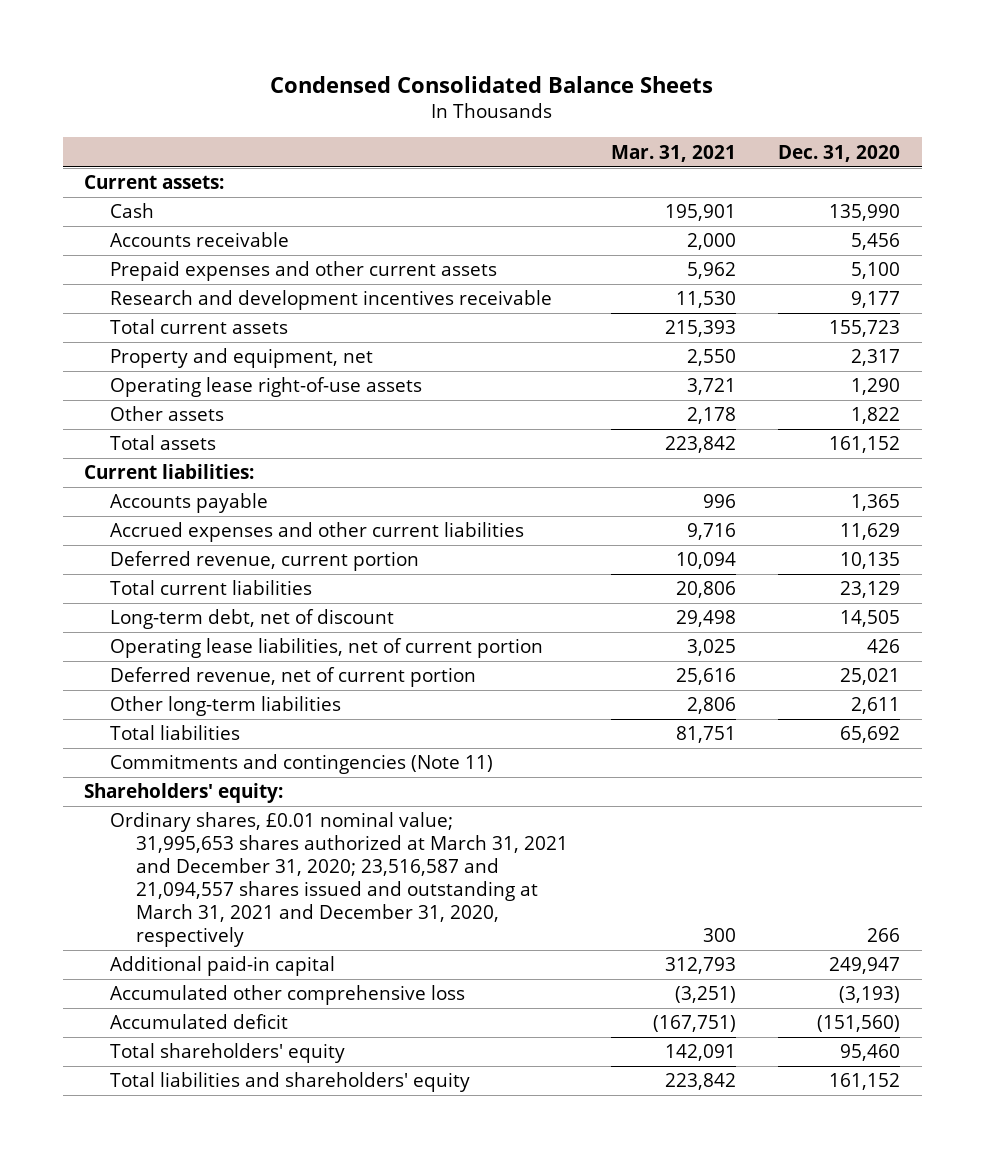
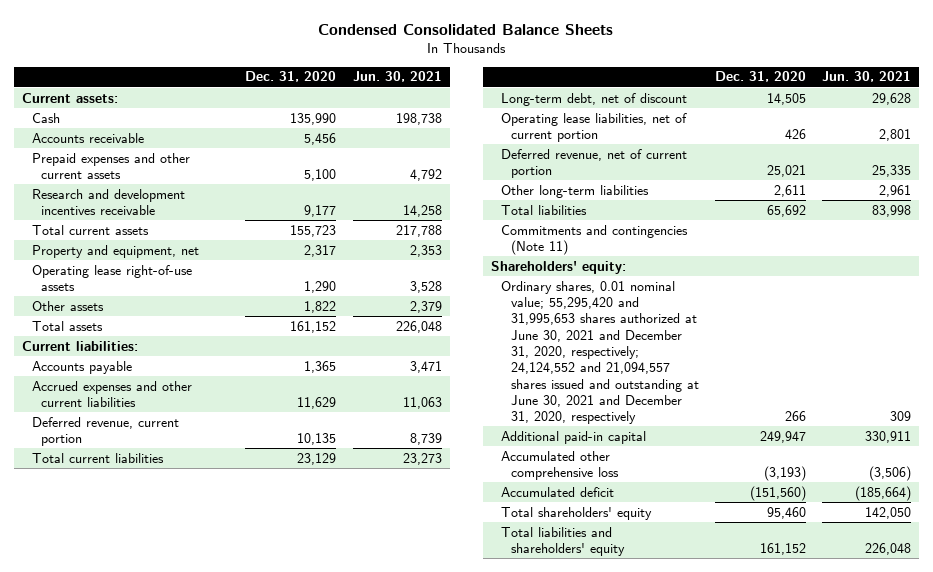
[610,144,736,162] Mar. 31, 2021 -> none
none -> [352,71,442,83] Jun. 30, 2021
[110,812,568,948] Ordinary shares, £0.01 nominal value; 31,995,653 shares authorized at March 31, 2021 and December 31, 2020; 23,516,587 and 21,094,557 shares issued and outstanding at March 31, 2021 and December 31, 2020, respectively -> [501,280,699,425] Ordinary shares, 0.01 nominal value; 55,295,420 and 31,995,653 shares authorized at June 30, 2021 and December 31, 2020, respectively; 24,124,552 and 21,094,557 shares issued and outstanding at June 30, 2021 and December 31, 2020, respectively

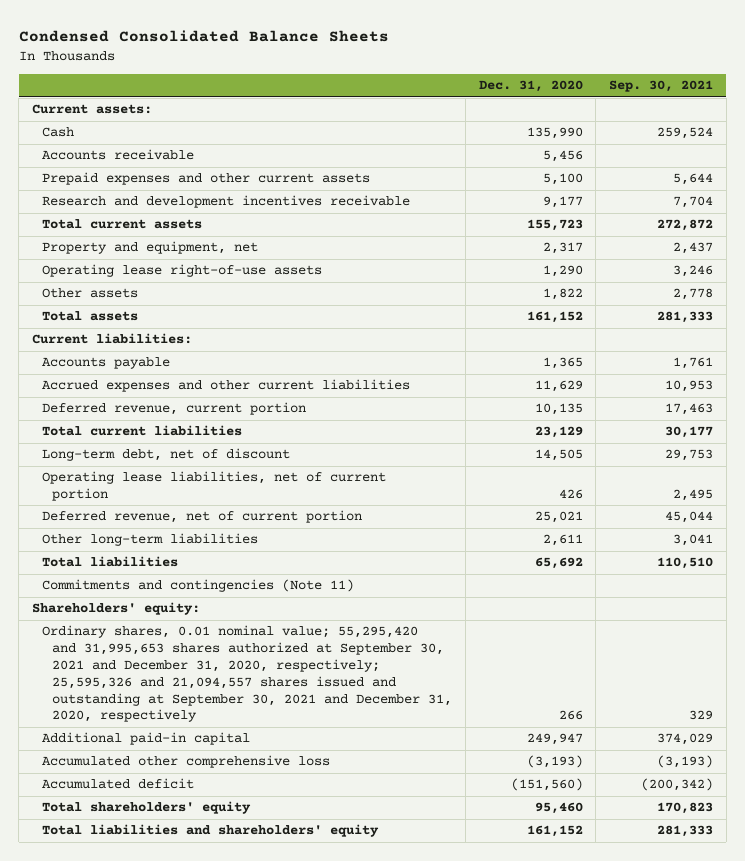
[352,71,442,83] Jun. 30, 2021 -> none
none -> [609,80,714,93] Sep. 30, 2021
[501,280,699,425] Ordinary shares, 0.01 nominal value; 55,295,420 and 31,995,653 shares authorized at June 30, 2021 and December 31, 2020, respectively; 24,124,552 and 21,094,557 shares issued and outstanding at June 30, 2021 and December 31, 2020, respectively -> [42,625,453,723] Ordinary shares, 0.01 nominal value; 55,295,420 and 31,995,653 shares authorized at September 30, 2021 and December 31, 2020, respectively; 25,595,326 and 21,094,557 shares issued and outstanding at September 30, 2021 and December 31, 2020, respectively

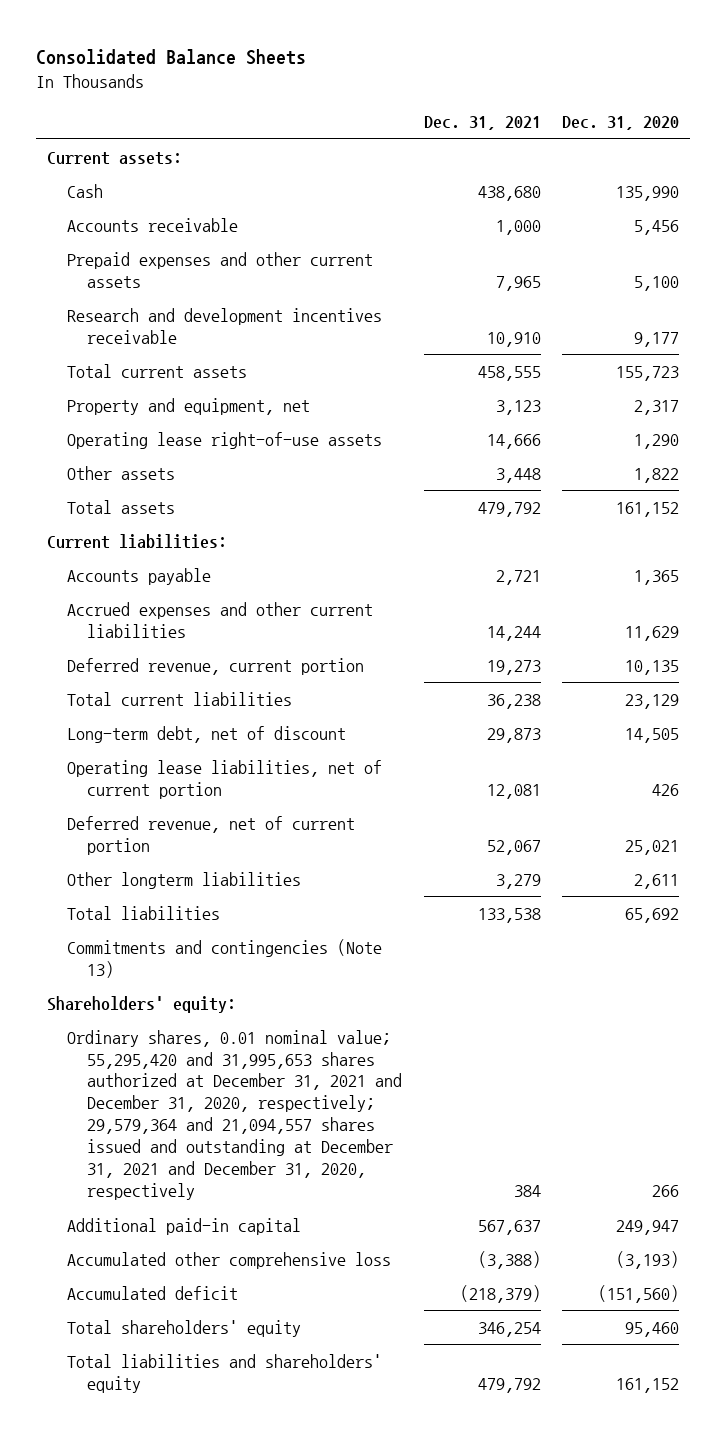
[18,29,389,42] Condensed Consolidated Balance Sheets -> [36,49,307,66] Consolidated Balance Sheets
[609,80,714,93] Sep. 30, 2021 -> none
none -> [423,116,541,131] Dec. 31, 2021
[42,533,259,547] Other long-term liabilities -> [67,871,302,889] Other longterm liabilities
[42,579,355,593] Commitments and contingencies (Note 11) -> [67,938,383,978] Commitments and contingencies (Note 13)
[42,625,453,723] Ordinary shares, 0.01 nominal value; 55,295,420 and 31,995,653 shares authorized at September 30, 2021 and December 31, 2020, respectively; 25,595,326 and 21,094,557 shares issued and outstanding at September 30, 2021 and December 31, 2020, respectively -> [67,1029,403,1201] Ordinary shares, 0.01 nominal value; 55,295,420 and 31,995,653 shares authorized at December 31, 2021 and December 31, 2020, respectively; 29,579,364 and 21,094,557 shares issued and outstanding at December 31, 2021 and December 31, 2020, respectively

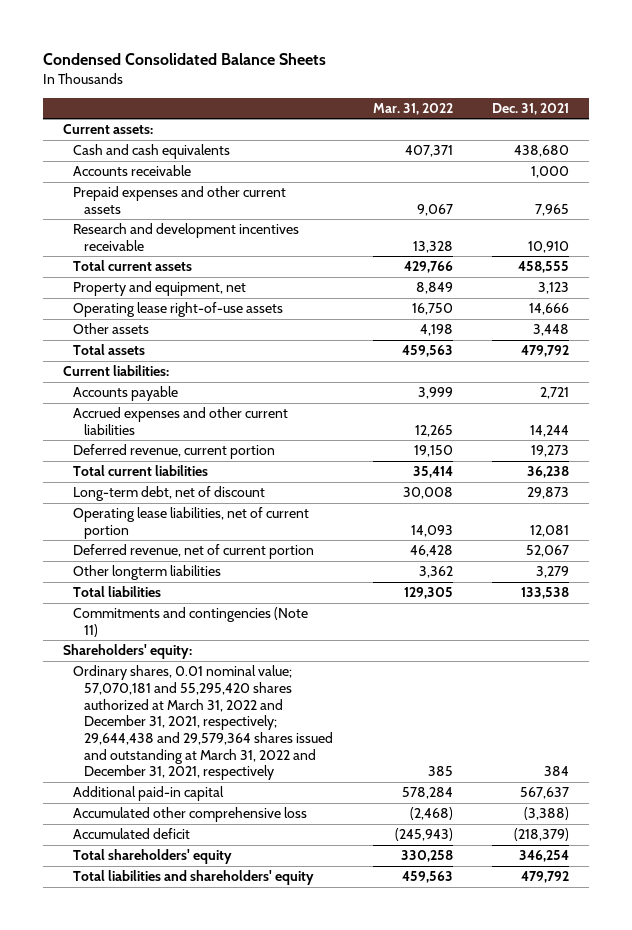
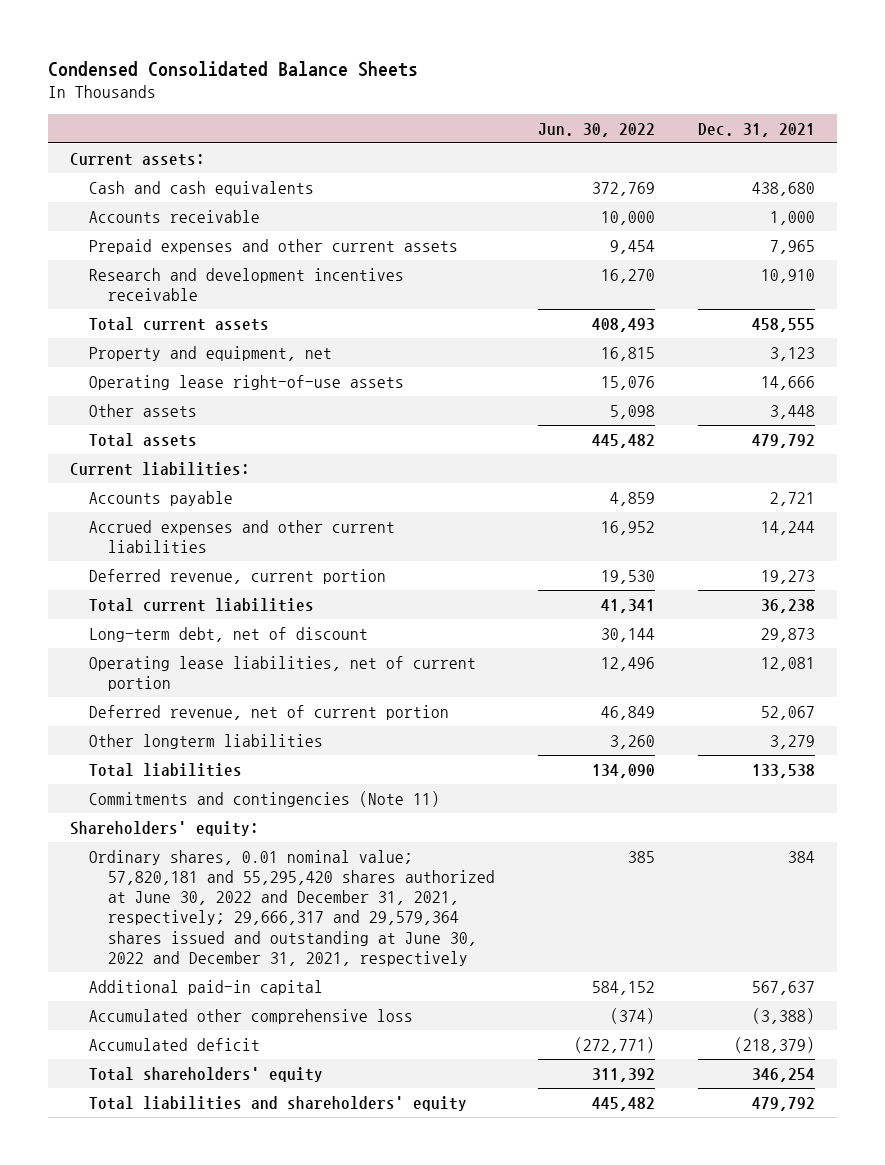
[372,103,453,116] Mar. 31, 2022 -> none
none -> [538,122,656,137] Jun. 30, 2022
[73,665,334,781] Ordinary shares, 0.01 nominal value; 57,070,181 and 55,295,420 shares authorized at March 31, 2022 and December 31, 2021, respectively; 29,644,438 and 29,579,364 shares issued and outstanding at March 31, 2022 and December 31, 2021, respectively -> [89,849,496,966] Ordinary shares, 0.01 nominal value; 57,820,181 and 55,295,420 shares authorized at June 30, 2022 and December 31, 2021, respectively; 29,666,317 and 29,579,364 shares issued and outstanding at June 30, 2022 and December 31, 2021, respectively

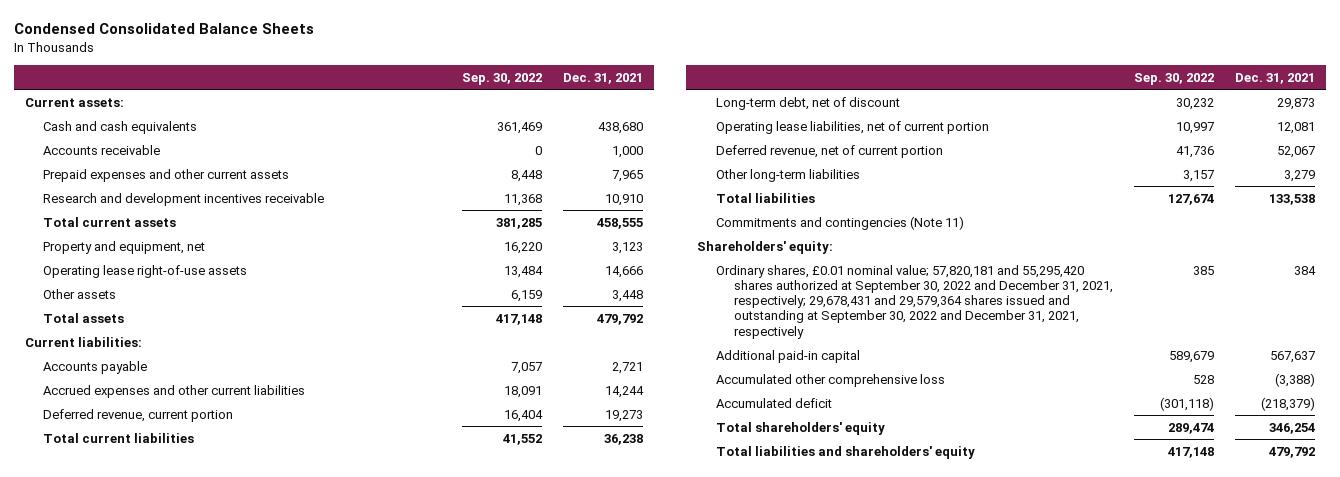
[538,122,656,137] Jun. 30, 2022 -> none
none -> [462,72,543,85] Sep. 30, 2022
[89,733,324,749] Other longterm liabilities -> [715,168,860,182] Other long-term liabilities
[89,849,496,966] Ordinary shares, 0.01 nominal value; 57,820,181 and 55,295,420 shares authorized at June 30, 2022 and December 31, 2021, respectively; 29,666,317 and 29,579,364 shares issued and outstanding at June 30, 2022 and December 31, 2021, respectively -> [715,264,1114,339] Ordinary shares, £0.01 nominal value; 57,820,181 and 55,295,420 shares authorized at September 30, 2022 and December 31, 2021, respectively; 29,678,431 and 29,579,364 shares issued and outstanding at September 30, 2022 and December 31, 2021, respectively

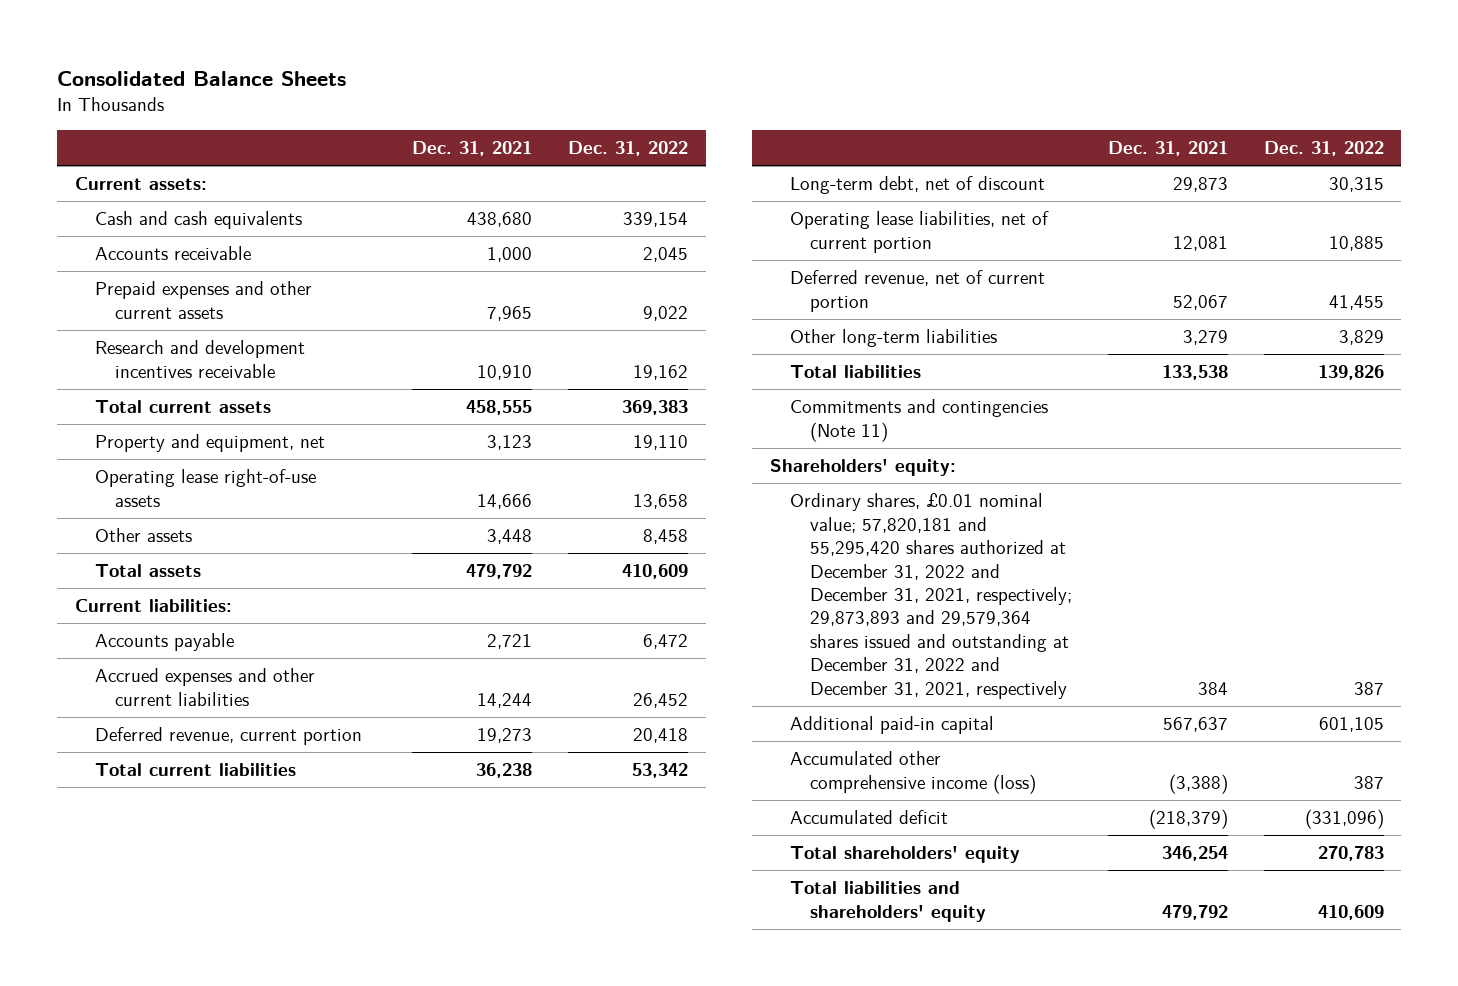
[14,23,315,35] Condensed Consolidated Balance Sheets -> [56,70,346,86] Consolidated Balance Sheets
[462,72,543,85] Sep. 30, 2022 -> none
none -> [567,140,688,156] Dec. 31, 2022
[715,264,1114,339] Ordinary shares, £0.01 nominal value; 57,820,181 and 55,295,420 shares authorized at September 30, 2022 and December 31, 2021, respectively; 29,678,431 and 29,579,364 shares issued and outstanding at September 30, 2022 and December 31, 2021, respectively -> [790,493,1073,699] Ordinary shares, £0.01 nominal value; 57,820,181 and 55,295,420 shares authorized at December 31, 2022 and December 31, 2021, respectively; 29,873,893 and 29,579,364 shares issued and outstanding at December 31, 2022 and December 31, 2021, respectively
[715,373,945,387] Accumulated other comprehensive loss -> [790,751,1037,794] Accumulated other comprehensive income (loss)

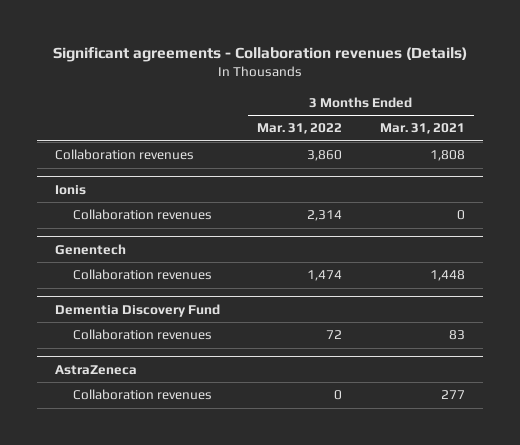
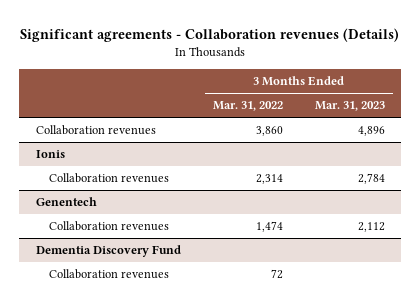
[379,123,465,135] Mar. 31, 2021 -> none
none -> [314,101,385,112] Mar. 31, 2023
[55,364,138,375] AstraZeneca -> none
[72,389,212,401] Collaboration revenues -> none

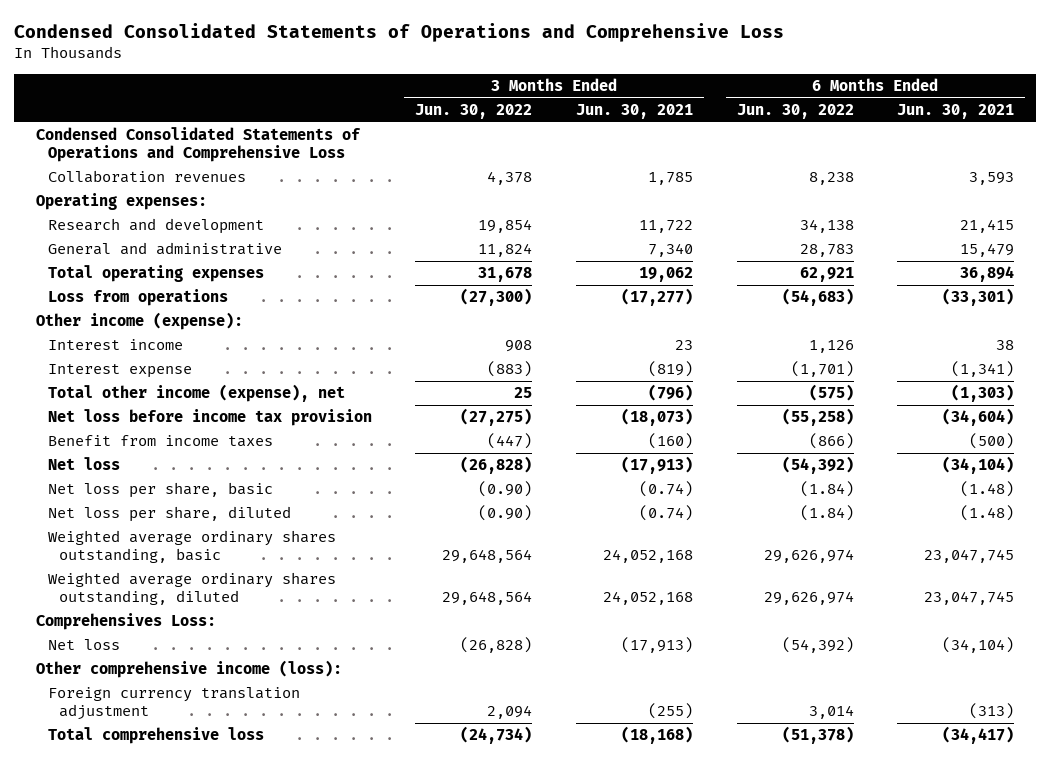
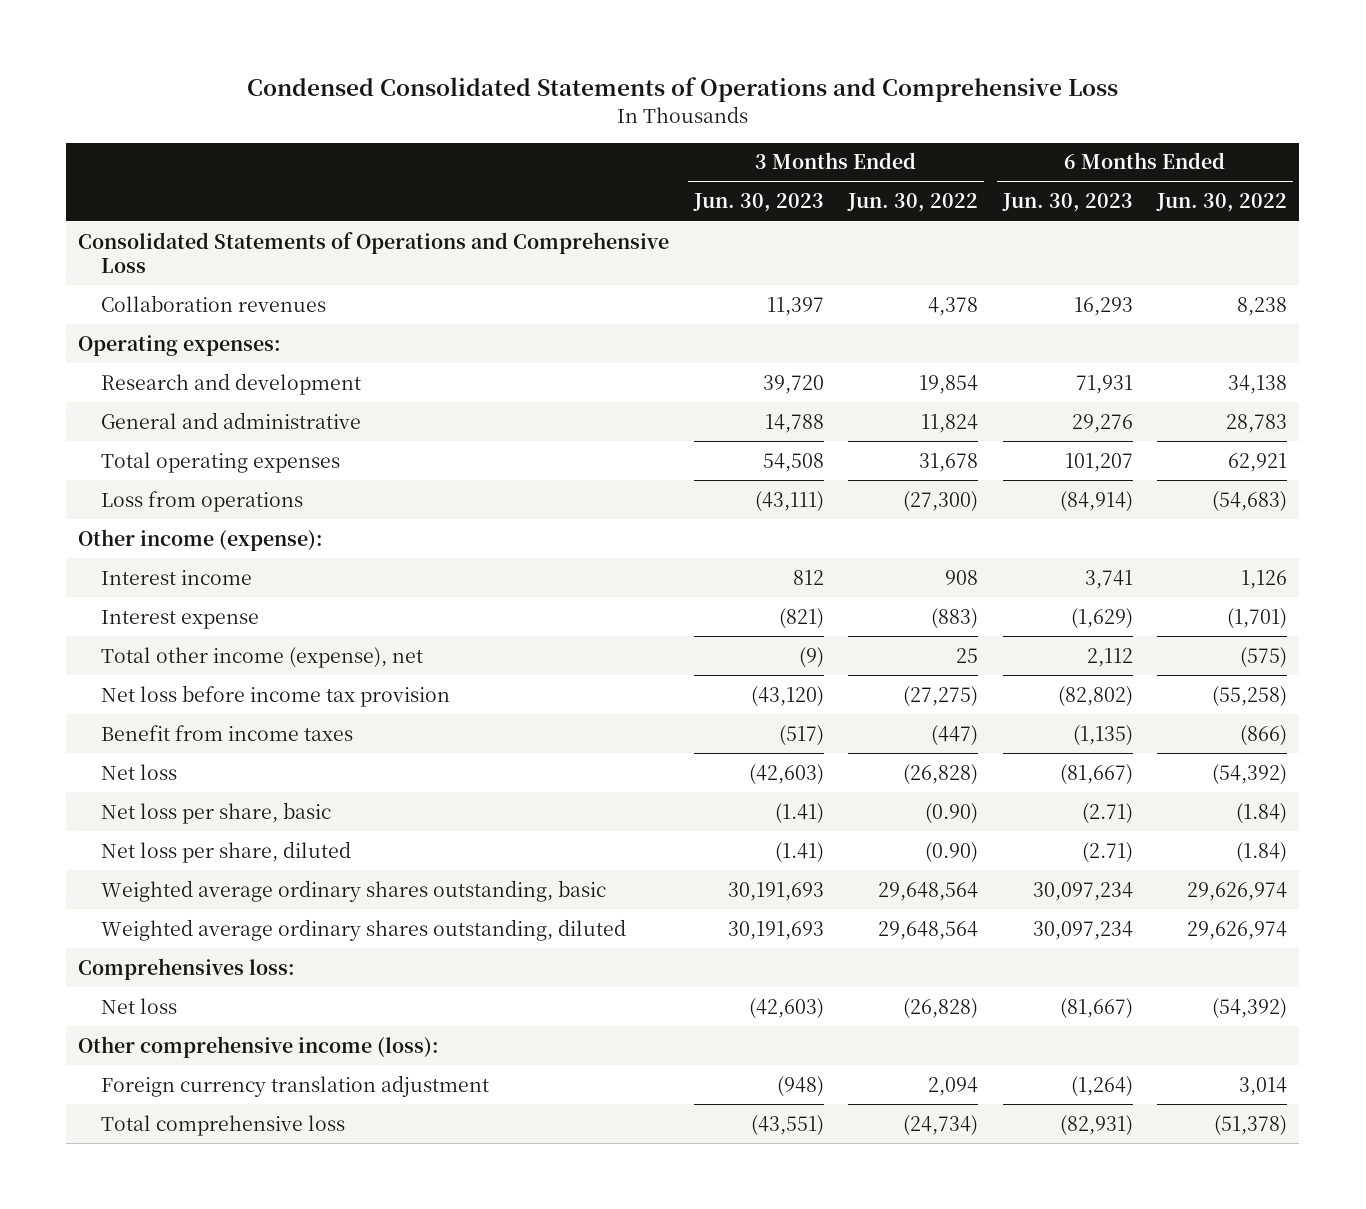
[575,104,693,120] Jun. 30, 2021 -> none
[897,104,1015,120] Jun. 30, 2021 -> none
none -> [692,193,824,213] Jun. 30, 2023
none -> [1001,193,1133,213] Jun. 30, 2023
[35,127,361,163] Condensed Consolidated Statements of Operations and Comprehensive Loss -> [78,231,670,273] Consolidated Statements of Operations and Comprehensive Loss
[35,613,216,631] Comprehensives Loss: -> [78,957,296,980] Comprehensives loss:

